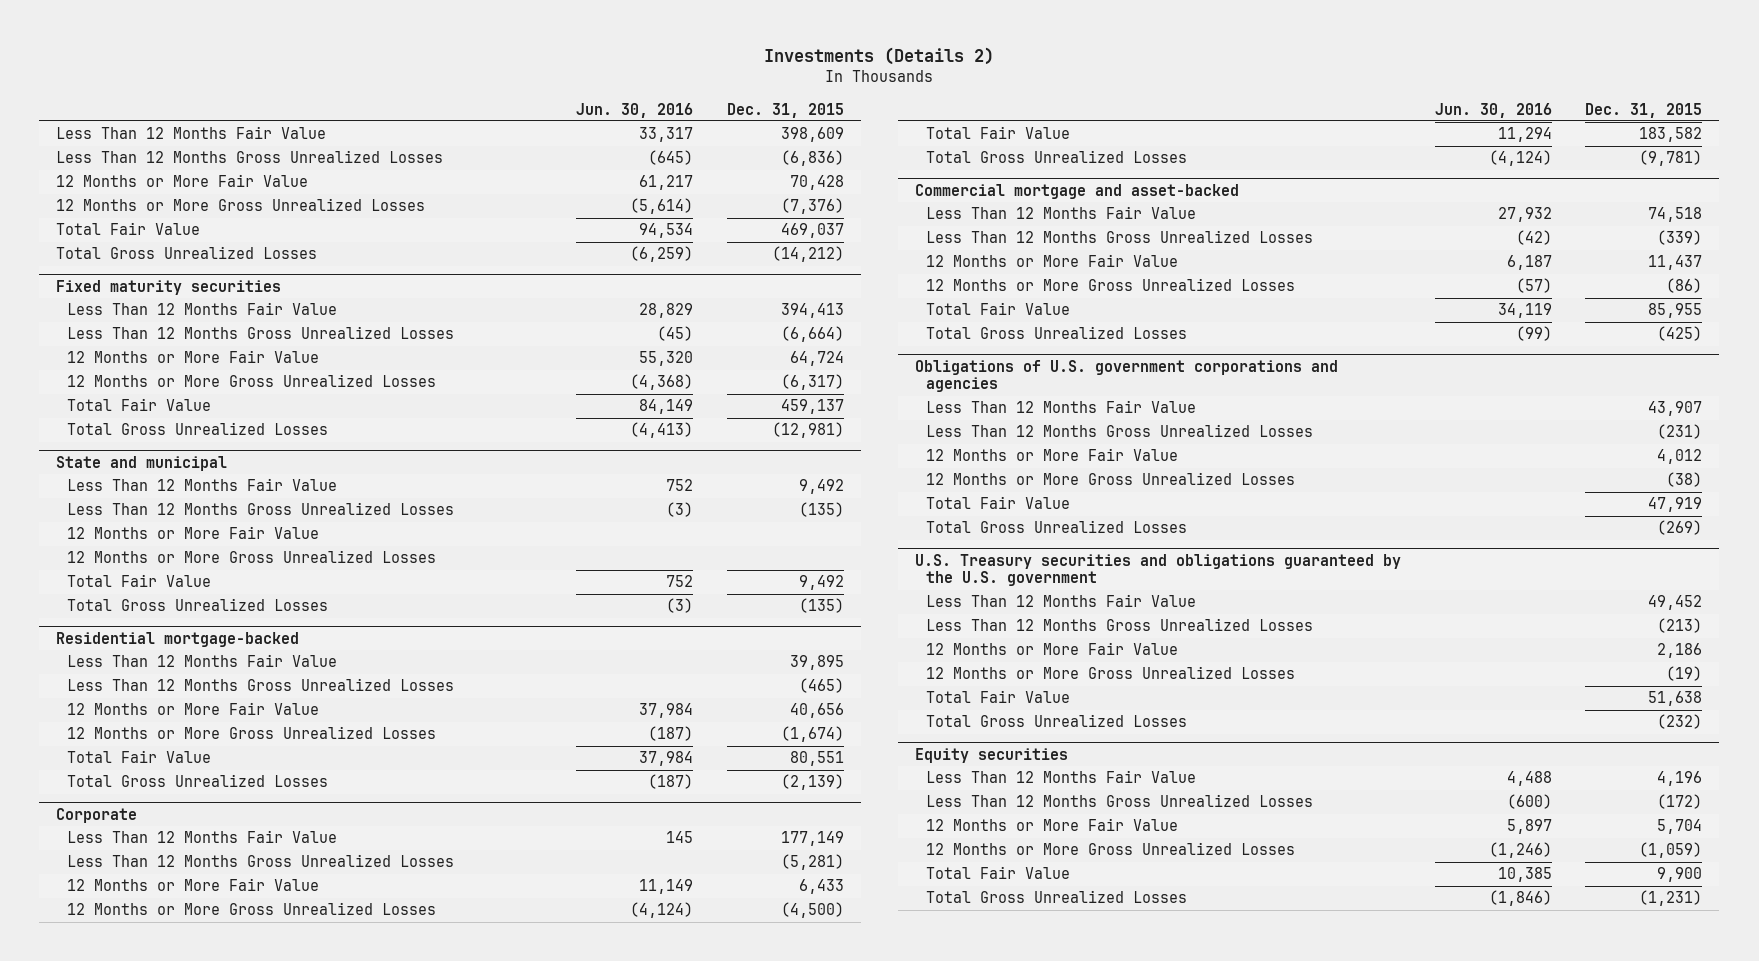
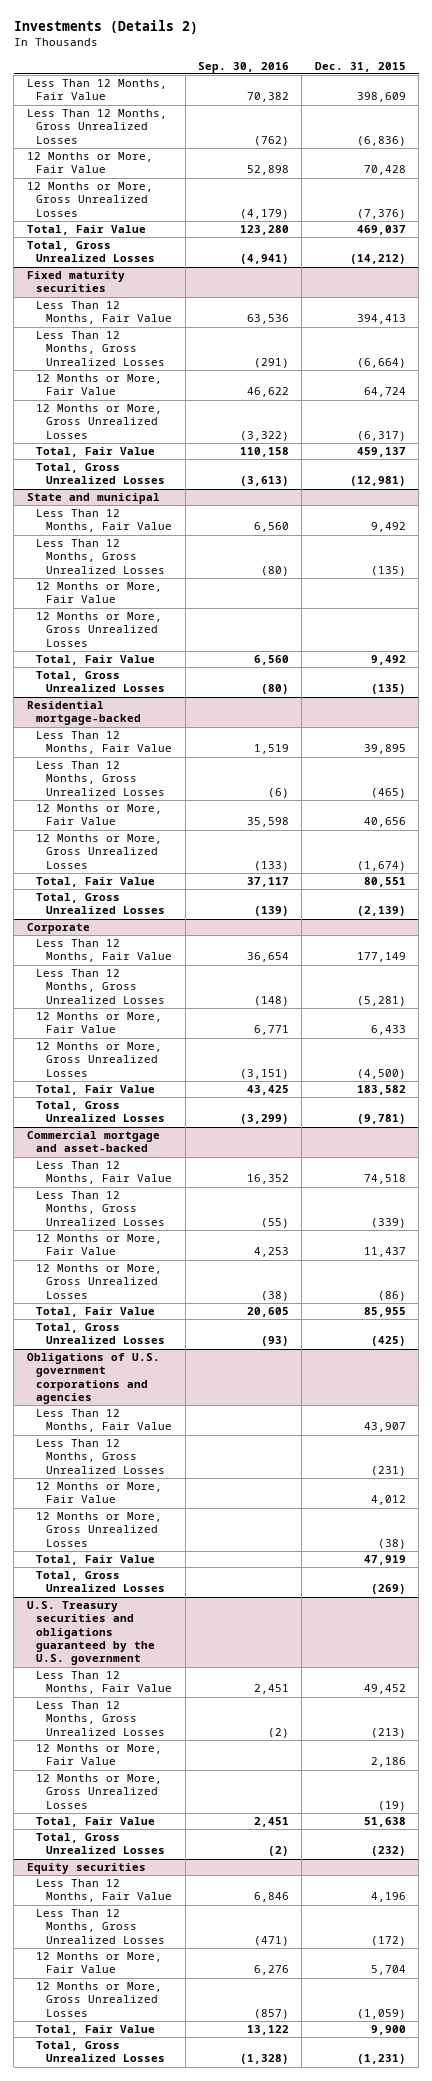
[576,102,694,118] Jun. 30, 2016 -> none
none -> [197,61,289,73] Sep. 30, 2016
[56,126,327,140] Less Than 12 Months Fair Value -> [26,79,167,101] Less Than 12 Months, Fair Value
[56,150,444,164] Less Than 12 Months Gross Unrealized Losses -> [26,109,167,144] Less Than 12 Months, Gross Unrealized Losses
[56,174,309,188] 12 Months or More Fair Value -> [26,152,153,174] 12 Months or More, Fair Value
[56,198,426,212] 12 Months or More Gross Unrealized Losses -> [26,182,153,217] 12 Months or More, Gross Unrealized Losses
[56,222,201,236] Total Fair Value -> [26,225,146,236] Total, Fair Value
[56,246,318,260] Total Gross Unrealized Losses -> [26,241,156,263] Total, Gross Unrealized Losses
[67,302,338,316] Less Than 12 Months Fair Value -> [36,301,173,325] Less Than 12 Months, Fair Value
[67,326,455,340] Less Than 12 Months Gross Unrealized Losses -> [36,331,166,366] Less Than 12 Months, Gross Unrealized Losses
[67,350,320,364] 12 Months or More Fair Value -> [36,374,163,396] 12 Months or More, Fair Value
[67,374,437,388] 12 Months or More Gross Unrealized Losses -> [36,404,163,439] 12 Months or More, Gross Unrealized Losses
[67,398,212,412] Total Fair Value -> [36,447,156,458] Total, Fair Value
[67,422,329,436] Total Gross Unrealized Losses -> [36,463,166,485] Total, Gross Unrealized Losses
[67,478,338,492] Less Than 12 Months Fair Value -> [36,509,173,533] Less Than 12 Months, Fair Value
[67,502,455,516] Less Than 12 Months Gross Unrealized Losses -> [36,539,166,574] Less Than 12 Months, Gross Unrealized Losses
[67,526,320,540] 12 Months or More Fair Value -> [36,582,163,604] 12 Months or More, Fair Value
[67,550,437,564] 12 Months or More Gross Unrealized Losses -> [36,612,163,647] 12 Months or More, Gross Unrealized Losses
[67,574,212,588] Total Fair Value -> [36,655,156,666] Total, Fair Value
[67,598,329,612] Total Gross Unrealized Losses -> [36,671,166,693] Total, Gross Unrealized Losses
[67,654,338,668] Less Than 12 Months Fair Value -> [36,731,173,755] Less Than 12 Months, Fair Value
[67,678,455,692] Less Than 12 Months Gross Unrealized Losses -> [36,761,166,796] Less Than 12 Months, Gross Unrealized Losses
[67,702,320,716] 12 Months or More Fair Value -> [36,804,163,826] 12 Months or More, Fair Value
[67,726,437,740] 12 Months or More Gross Unrealized Losses -> [36,834,163,869] 12 Months or More, Gross Unrealized Losses
[67,750,212,764] Total Fair Value -> [36,877,156,888] Total, Fair Value
[67,774,329,788] Total Gross Unrealized Losses -> [36,893,166,915] Total, Gross Unrealized Losses
[67,830,338,844] Less Than 12 Months Fair Value -> [36,939,173,963] Less Than 12 Months, Fair Value
[67,854,455,868] Less Than 12 Months Gross Unrealized Losses -> [36,969,166,1004] Less Than 12 Months, Gross Unrealized Losses
[67,878,320,892] 12 Months or More Fair Value -> [36,1012,163,1034] 12 Months or More, Fair Value
[67,902,437,916] 12 Months or More Gross Unrealized Losses -> [36,1042,163,1077] 12 Months or More, Gross Unrealized Losses
[925,126,1070,140] Total Fair Value -> [36,1085,156,1096] Total, Fair Value
[925,150,1187,164] Total Gross Unrealized Losses -> [36,1101,166,1123] Total, Gross Unrealized Losses
[925,206,1196,220] Less Than 12 Months Fair Value -> [36,1161,173,1185] Less Than 12 Months, Fair Value
[925,230,1313,244] Less Than 12 Months Gross Unrealized Losses -> [36,1191,166,1226] Less Than 12 Months, Gross Unrealized Losses
[925,254,1178,268] 12 Months or More Fair Value -> [36,1234,163,1256] 12 Months or More, Fair Value
[925,278,1295,292] 12 Months or More Gross Unrealized Losses -> [36,1264,163,1299] 12 Months or More, Gross Unrealized Losses
[925,302,1070,316] Total Fair Value -> [36,1307,156,1318] Total, Fair Value
[925,326,1187,340] Total Gross Unrealized Losses -> [36,1323,166,1345] Total, Gross Unrealized Losses
[925,400,1196,414] Less Than 12 Months Fair Value -> [36,1409,173,1433] Less Than 12 Months, Fair Value
[925,424,1313,438] Less Than 12 Months Gross Unrealized Losses -> [36,1439,166,1474] Less Than 12 Months, Gross Unrealized Losses
[925,448,1178,462] 12 Months or More Fair Value -> [36,1482,163,1504] 12 Months or More, Fair Value
[925,472,1295,486] 12 Months or More Gross Unrealized Losses -> [36,1512,163,1547] 12 Months or More, Gross Unrealized Losses
[925,496,1070,510] Total Fair Value -> [36,1555,156,1566] Total, Fair Value
[925,520,1187,534] Total Gross Unrealized Losses -> [36,1571,166,1593] Total, Gross Unrealized Losses
[925,594,1196,608] Less Than 12 Months Fair Value -> [36,1671,173,1695] Less Than 12 Months, Fair Value
[925,618,1313,632] Less Than 12 Months Gross Unrealized Losses -> [36,1701,166,1736] Less Than 12 Months, Gross Unrealized Losses
[925,642,1178,656] 12 Months or More Fair Value -> [36,1744,163,1766] 12 Months or More, Fair Value
[925,666,1295,680] 12 Months or More Gross Unrealized Losses -> [36,1774,163,1809] 12 Months or More, Gross Unrealized Losses
[925,690,1070,704] Total Fair Value -> [36,1817,156,1828] Total, Fair Value
[925,714,1187,728] Total Gross Unrealized Losses -> [36,1833,166,1855] Total, Gross Unrealized Losses
[925,770,1196,784] Less Than 12 Months Fair Value -> [36,1879,173,1903] Less Than 12 Months, Fair Value
[925,794,1313,808] Less Than 12 Months Gross Unrealized Losses -> [36,1909,166,1944] Less Than 12 Months, Gross Unrealized Losses
[925,818,1178,832] 12 Months or More Fair Value -> [36,1952,163,1974] 12 Months or More, Fair Value
[925,842,1295,856] 12 Months or More Gross Unrealized Losses -> [36,1982,163,2017] 12 Months or More, Gross Unrealized Losses
[925,866,1070,880] Total Fair Value -> [36,2025,156,2036] Total, Fair Value
[925,890,1187,904] Total Gross Unrealized Losses -> [36,2041,166,2063] Total, Gross Unrealized Losses

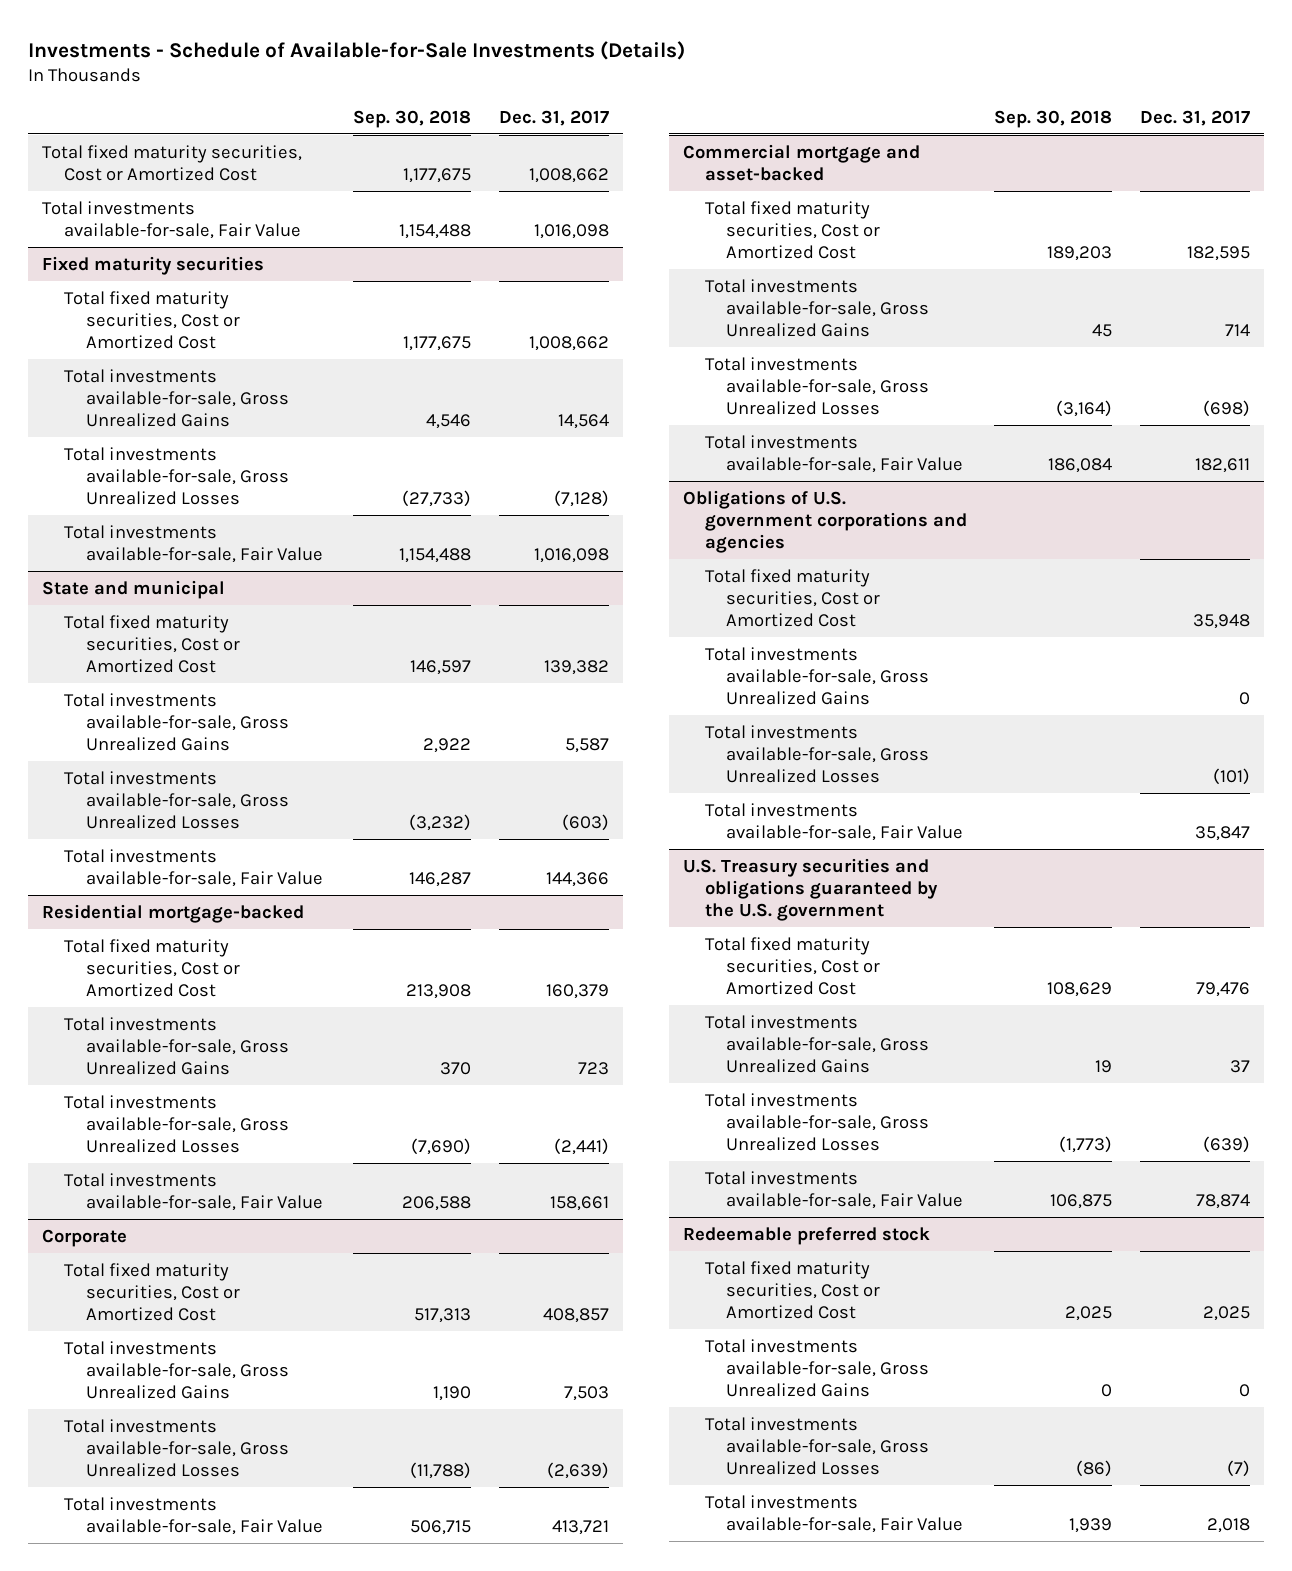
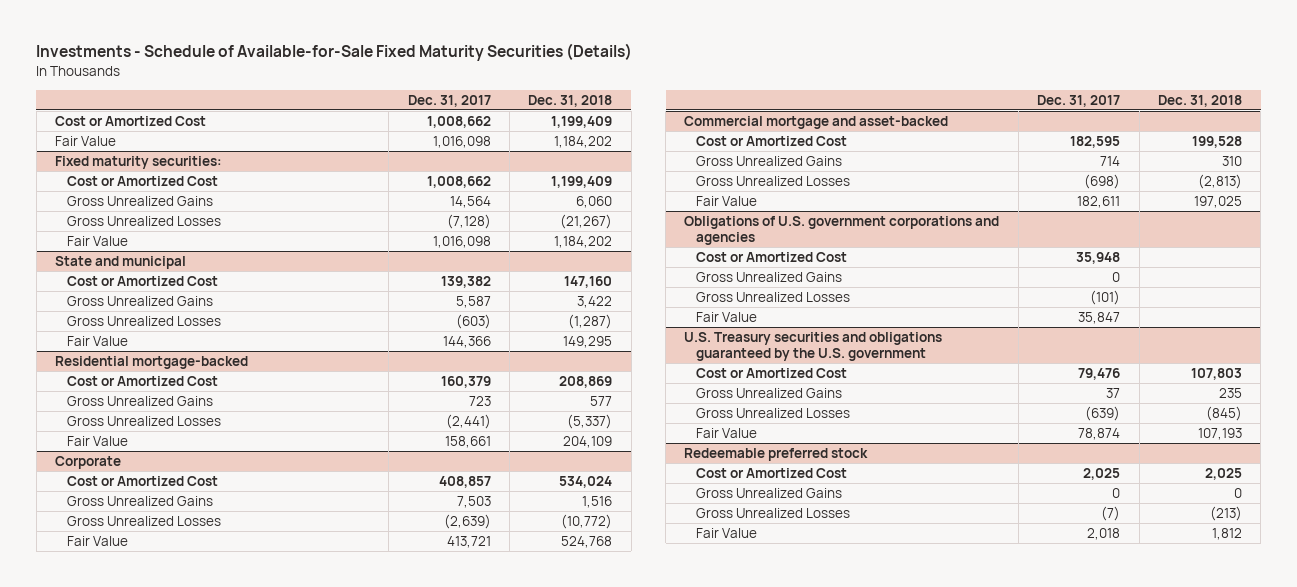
[28,40,686,60] Investments - Schedule of Available-for-Sale Investments (Details) -> [36,43,633,62] Investments - Schedule of Available-for-Sale Fixed Maturity Securities (Details)
[353,109,472,128] Sep. 30, 2018 -> none
none -> [528,94,613,107] Dec. 31, 2018
[41,144,302,181] Total fixed maturity securities, Cost or Amortized Cost -> [55,115,207,126] Cost or Amortized Cost
[41,200,301,239] Total investments available-for-sale, Fair Value -> [55,135,117,146] Fair Value
[41,255,264,275] Fixed maturity securities -> [55,155,223,169] Fixed maturity securities:
[63,290,240,349] Total fixed maturity securities, Cost or Amortized Cost -> [66,175,218,186] Cost or Amortized Cost
[63,368,289,427] Total investments available-for-sale, Gross Unrealized Gains -> [66,195,213,206] Gross Unrealized Gains
[63,446,289,505] Total investments available-for-sale, Gross Unrealized Losses -> [66,215,221,226] Gross Unrealized Losses
[63,524,323,563] Total investments available-for-sale, Fair Value -> [66,235,128,246] Fair Value
[63,614,240,673] Total fixed maturity securities, Cost or Amortized Cost -> [66,275,218,286] Cost or Amortized Cost
[63,692,289,751] Total investments available-for-sale, Gross Unrealized Gains -> [66,295,213,306] Gross Unrealized Gains
[63,770,289,829] Total investments available-for-sale, Gross Unrealized Losses -> [66,315,221,326] Gross Unrealized Losses
[63,848,323,887] Total investments available-for-sale, Fair Value -> [66,335,128,346] Fair Value
[63,938,240,997] Total fixed maturity securities, Cost or Amortized Cost -> [66,375,218,386] Cost or Amortized Cost
[63,1016,289,1075] Total investments available-for-sale, Gross Unrealized Gains -> [66,395,213,406] Gross Unrealized Gains
[63,1094,289,1153] Total investments available-for-sale, Gross Unrealized Losses -> [66,415,221,426] Gross Unrealized Losses
[63,1172,323,1211] Total investments available-for-sale, Fair Value -> [66,435,128,446] Fair Value
[63,1262,240,1321] Total fixed maturity securities, Cost or Amortized Cost -> [66,475,218,486] Cost or Amortized Cost
[63,1340,289,1399] Total investments available-for-sale, Gross Unrealized Gains -> [66,495,213,506] Gross Unrealized Gains
[63,1418,289,1477] Total investments available-for-sale, Gross Unrealized Losses -> [66,515,221,526] Gross Unrealized Losses
[63,1496,323,1535] Total investments available-for-sale, Fair Value -> [66,535,128,546] Fair Value
[704,200,881,259] Total fixed maturity securities, Cost or Amortized Cost -> [696,135,848,146] Cost or Amortized Cost
[704,278,930,337] Total investments available-for-sale, Gross Unrealized Gains -> [696,155,843,166] Gross Unrealized Gains
[704,356,930,415] Total investments available-for-sale, Gross Unrealized Losses -> [696,175,851,186] Gross Unrealized Losses
[704,434,964,473] Total investments available-for-sale, Fair Value -> [696,195,758,206] Fair Value
[704,568,881,627] Total fixed maturity securities, Cost or Amortized Cost -> [696,251,848,262] Cost or Amortized Cost
[704,646,930,705] Total investments available-for-sale, Gross Unrealized Gains -> [696,271,843,282] Gross Unrealized Gains
[704,724,930,783] Total investments available-for-sale, Gross Unrealized Losses -> [696,291,851,302] Gross Unrealized Losses
[704,802,964,841] Total investments available-for-sale, Fair Value -> [696,311,758,322] Fair Value
[704,936,881,995] Total fixed maturity securities, Cost or Amortized Cost -> [696,367,848,378] Cost or Amortized Cost
[704,1014,930,1073] Total investments available-for-sale, Gross Unrealized Gains -> [696,387,843,398] Gross Unrealized Gains
[704,1092,930,1151] Total investments available-for-sale, Gross Unrealized Losses -> [696,407,851,418] Gross Unrealized Losses
[704,1170,964,1209] Total investments available-for-sale, Fair Value -> [696,427,758,438] Fair Value
[704,1260,881,1319] Total fixed maturity securities, Cost or Amortized Cost -> [696,467,848,478] Cost or Amortized Cost
[704,1338,930,1397] Total investments available-for-sale, Gross Unrealized Gains -> [696,487,843,498] Gross Unrealized Gains
[704,1416,930,1475] Total investments available-for-sale, Gross Unrealized Losses -> [696,507,851,518] Gross Unrealized Losses
[704,1494,964,1533] Total investments available-for-sale, Fair Value -> [696,527,758,538] Fair Value

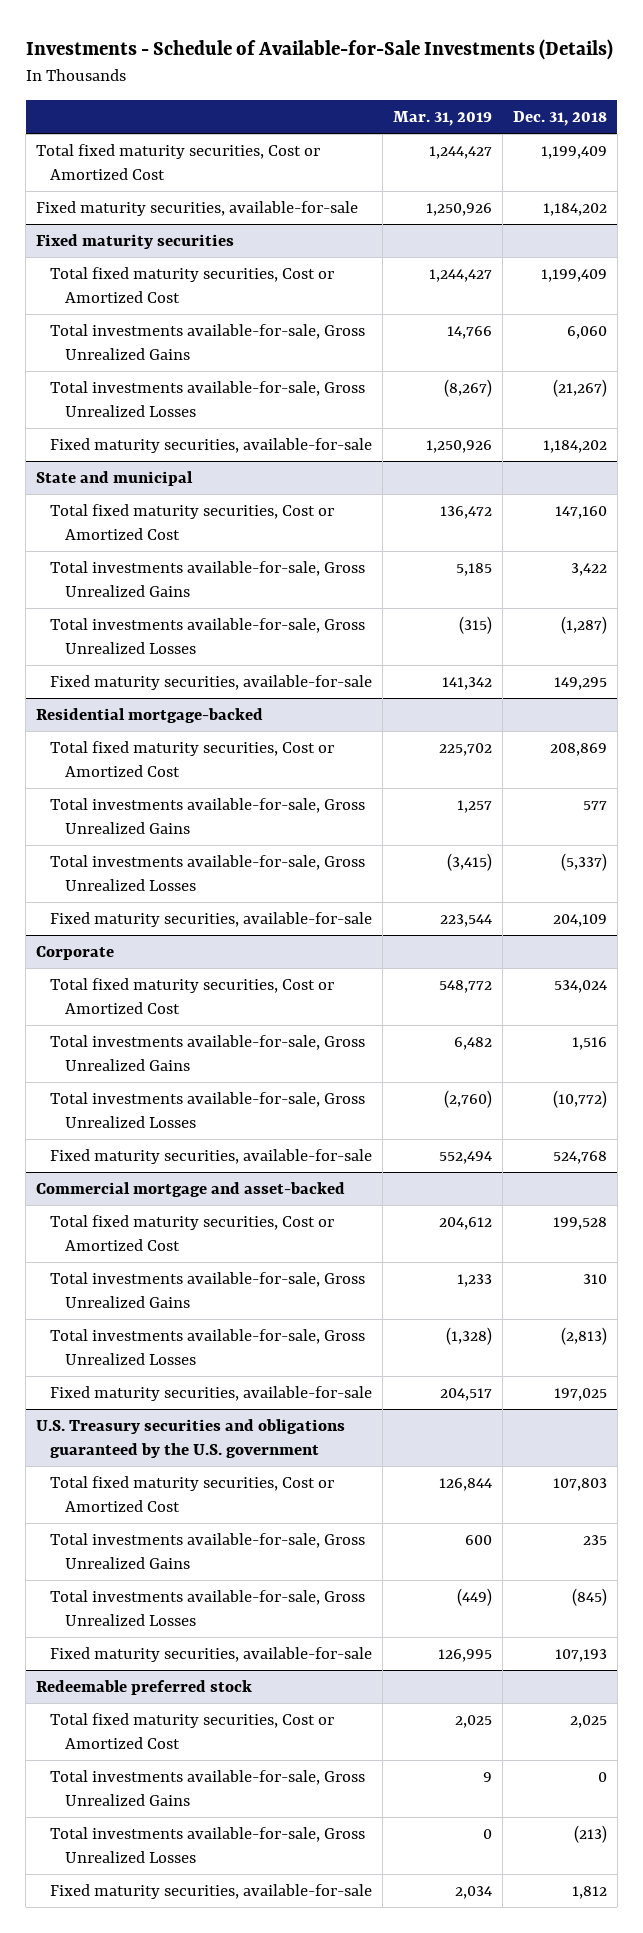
[36,43,633,62] Investments - Schedule of Available-for-Sale Fixed Maturity Securities (Details) -> [25,39,613,61] Investments - Schedule of Available-for-Sale Investments (Details)
[407,94,491,107] Dec. 31, 2017 -> none
none -> [393,111,493,127] Mar. 31, 2019
[55,115,207,126] Cost or Amortized Cost -> [36,143,321,180] Total fixed maturity securities, Cost or Amortized Cost
[55,135,117,146] Fair Value -> [36,200,359,216] Fixed maturity securities, available-for-sale
[55,155,223,169] Fixed maturity securities: -> [36,233,235,249] Fixed maturity securities
[66,175,218,186] Cost or Amortized Cost -> [50,266,335,303] Total fixed maturity securities, Cost or Amortized Cost
[66,195,213,206] Gross Unrealized Gains -> [50,323,366,360] Total investments available-for-sale, Gross Unrealized Gains
[66,215,221,226] Gross Unrealized Losses -> [50,380,366,417] Total investments available-for-sale, Gross Unrealized Losses
[66,235,128,246] Fair Value -> [50,437,373,453] Fixed maturity securities, available-for-sale
[66,275,218,286] Cost or Amortized Cost -> [50,503,335,540] Total fixed maturity securities, Cost or Amortized Cost
[66,295,213,306] Gross Unrealized Gains -> [50,560,366,597] Total investments available-for-sale, Gross Unrealized Gains
[66,315,221,326] Gross Unrealized Losses -> [50,617,366,654] Total investments available-for-sale, Gross Unrealized Losses
[66,335,128,346] Fair Value -> [50,674,373,690] Fixed maturity securities, available-for-sale
[66,375,218,386] Cost or Amortized Cost -> [50,740,335,777] Total fixed maturity securities, Cost or Amortized Cost
[66,395,213,406] Gross Unrealized Gains -> [50,797,366,834] Total investments available-for-sale, Gross Unrealized Gains
[66,415,221,426] Gross Unrealized Losses -> [50,854,366,891] Total investments available-for-sale, Gross Unrealized Losses
[66,435,128,446] Fair Value -> [50,911,373,927] Fixed maturity securities, available-for-sale
[66,475,218,486] Cost or Amortized Cost -> [50,977,335,1014] Total fixed maturity securities, Cost or Amortized Cost
[66,495,213,506] Gross Unrealized Gains -> [50,1034,366,1071] Total investments available-for-sale, Gross Unrealized Gains
[66,515,221,526] Gross Unrealized Losses -> [50,1091,366,1128] Total investments available-for-sale, Gross Unrealized Losses
[66,535,128,546] Fair Value -> [50,1148,373,1164] Fixed maturity securities, available-for-sale
[684,215,1000,246] Obligations of U.S. government corporations and agencies -> none
[696,251,848,262] Cost or Amortized Cost -> none
[696,271,843,282] Gross Unrealized Gains -> none
[696,291,851,302] Gross Unrealized Losses -> none
[696,311,758,322] Fair Value -> none
[696,135,848,146] Cost or Amortized Cost -> [50,1214,335,1251] Total fixed maturity securities, Cost or Amortized Cost
[696,155,843,166] Gross Unrealized Gains -> [50,1271,366,1308] Total investments available-for-sale, Gross Unrealized Gains
[696,175,851,186] Gross Unrealized Losses -> [50,1328,366,1365] Total investments available-for-sale, Gross Unrealized Losses
[696,195,758,206] Fair Value -> [50,1385,373,1401] Fixed maturity securities, available-for-sale
[696,367,848,378] Cost or Amortized Cost -> [50,1475,335,1512] Total fixed maturity securities, Cost or Amortized Cost
[696,387,843,398] Gross Unrealized Gains -> [50,1532,366,1569] Total investments available-for-sale, Gross Unrealized Gains
[696,407,851,418] Gross Unrealized Losses -> [50,1589,366,1626] Total investments available-for-sale, Gross Unrealized Losses
[696,427,758,438] Fair Value -> [50,1646,373,1662] Fixed maturity securities, available-for-sale
[696,467,848,478] Cost or Amortized Cost -> [50,1712,335,1749] Total fixed maturity securities, Cost or Amortized Cost
[696,487,843,498] Gross Unrealized Gains -> [50,1769,366,1806] Total investments available-for-sale, Gross Unrealized Gains
[696,507,851,518] Gross Unrealized Losses -> [50,1826,366,1863] Total investments available-for-sale, Gross Unrealized Losses
[696,527,758,538] Fair Value -> [50,1883,373,1899] Fixed maturity securities, available-for-sale

